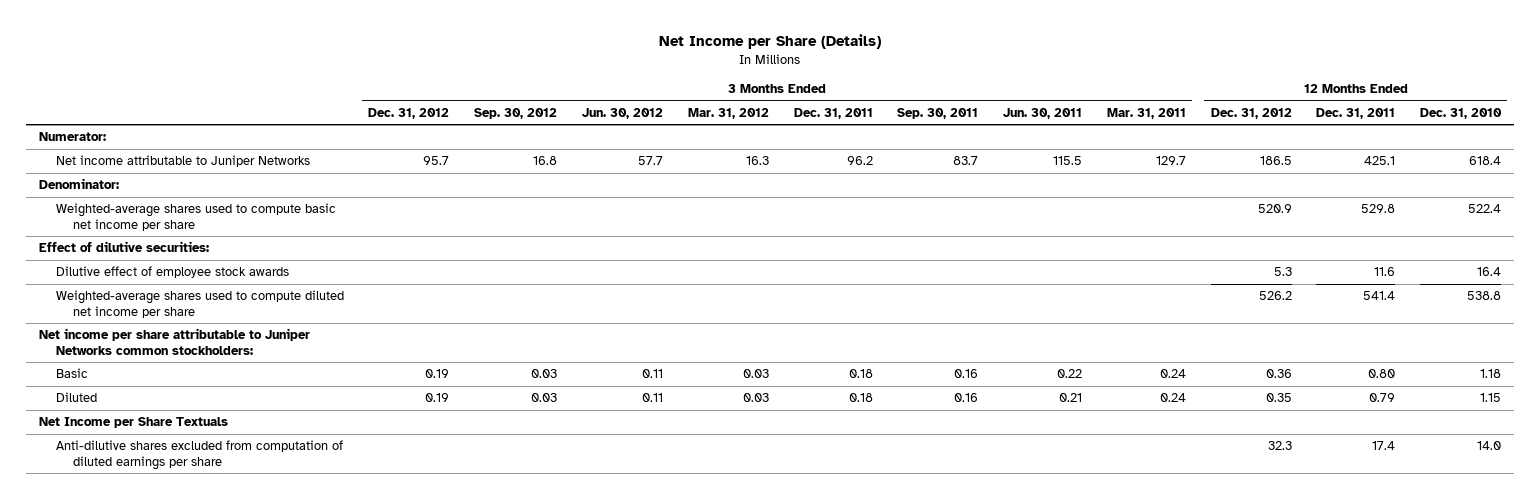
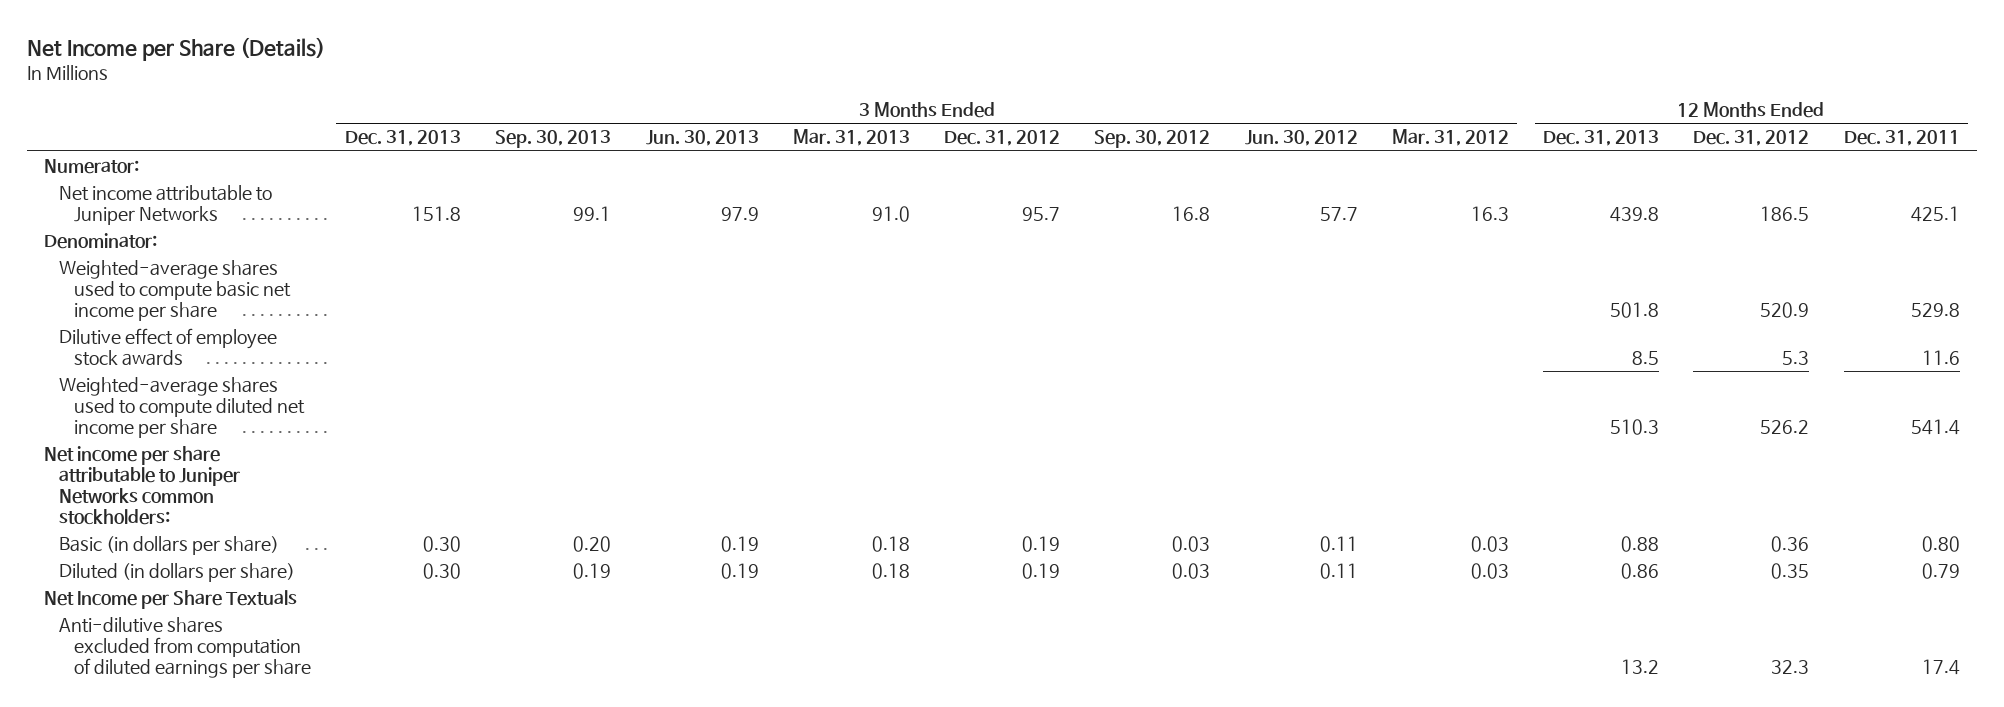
[793,107,873,119] Dec. 31, 2011 -> none
[897,107,979,119] Sep. 30, 2011 -> none
[1003,107,1083,119] Jun. 30, 2011 -> none
[1106,107,1186,119] Mar. 31, 2011 -> none
[1420,107,1503,119] Dec. 31, 2010 -> none
none -> [344,130,461,147] Dec. 31, 2013
none -> [495,130,612,149] Sep. 30, 2013
none -> [645,130,759,147] Jun. 30, 2013
none -> [792,129,910,147] Mar. 31, 2013
none -> [1543,130,1660,147] Dec. 31, 2013
[38,241,209,253] Effect of dilutive securities: -> none
[55,368,88,379] Basic -> [58,535,279,555] Basic (in dollars per share)
[55,392,97,403] Diluted -> [58,562,295,582] Diluted (in dollars per share)

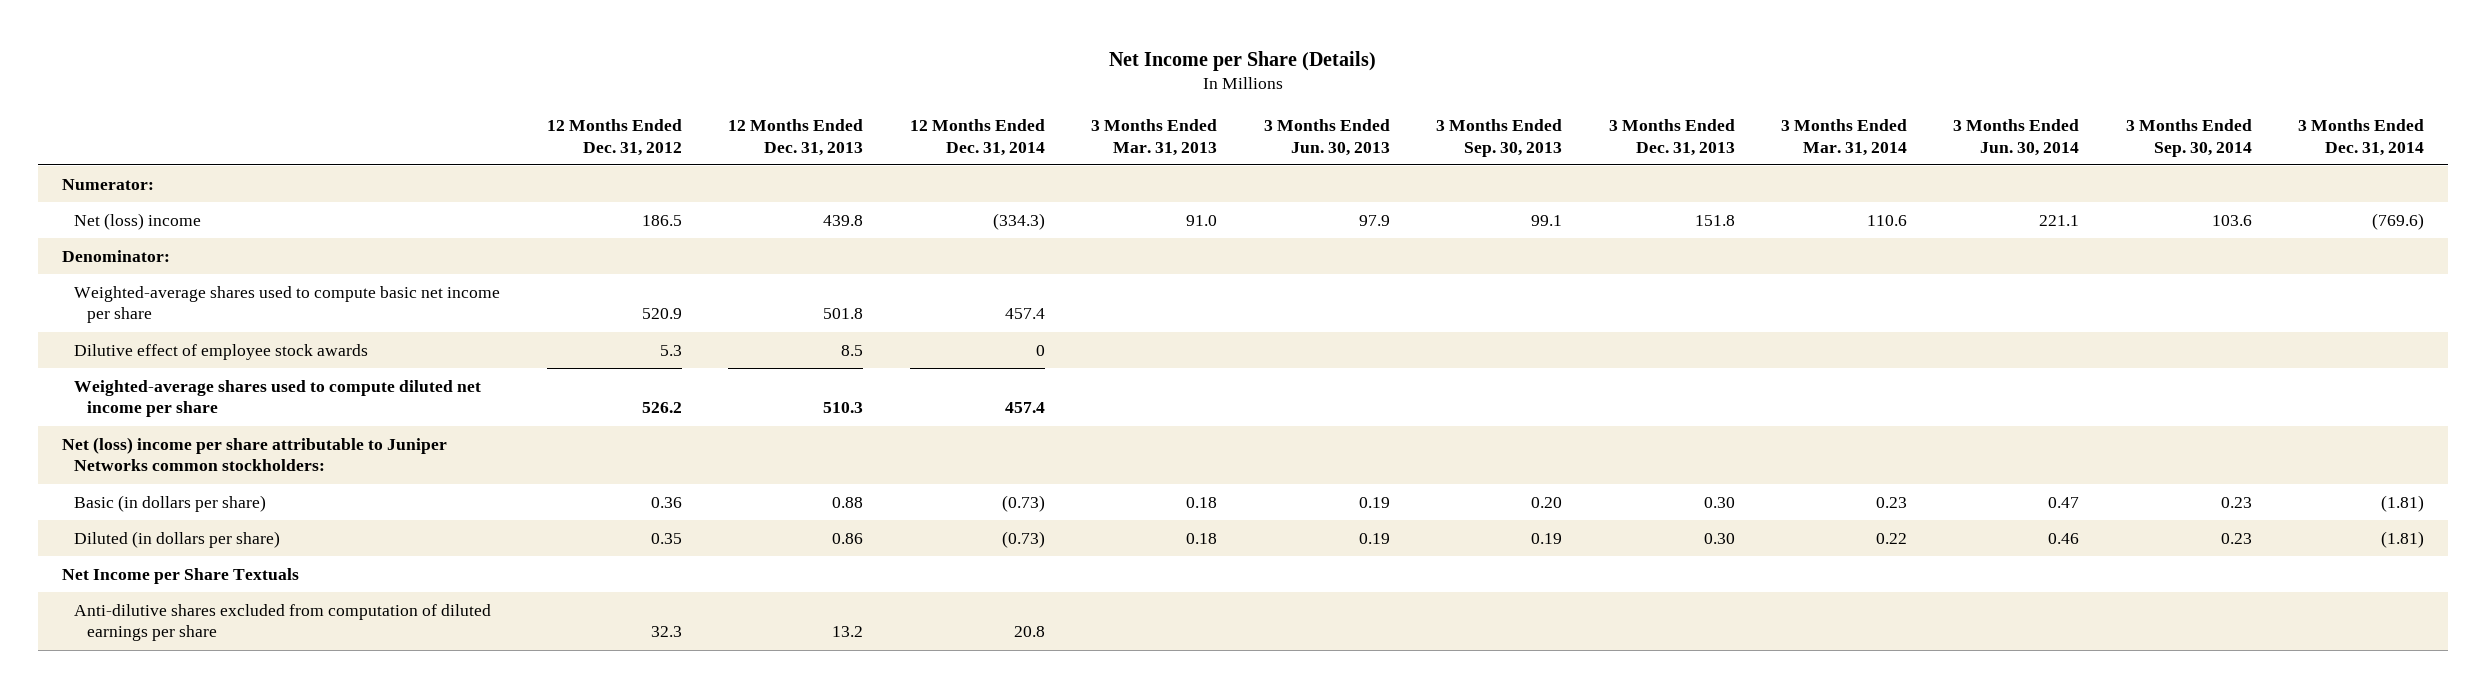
[944,130,1061,147] Dec. 31, 2012 -> none
[1094,130,1211,149] Sep. 30, 2012 -> none
[1244,130,1358,147] Jun. 30, 2012 -> none
[1391,129,1509,147] Mar. 31, 2012 -> none
[1843,130,1960,147] Dec. 31, 2011 -> none
none -> [909,118,1045,156] 12 Months Ended Dec. 31, 2014
none -> [1780,118,1907,156] 3 Months Ended Mar. 31, 2014
none -> [1953,118,2080,156] 3 Months Ended Jun. 30, 2014
none -> [2125,118,2252,157] 3 Months Ended Sep. 30, 2014
none -> [2298,118,2425,156] 3 Months Ended Dec. 31, 2014
[58,184,272,225] Net income attributable to Juniper Networks -> [74,212,202,230] Net (loss) income
[44,445,240,525] Net income per share attributable to Juniper Networks common stockholders: -> [61,436,447,472] Net (loss) income per share attributable to Juniper Networks common stockholders:

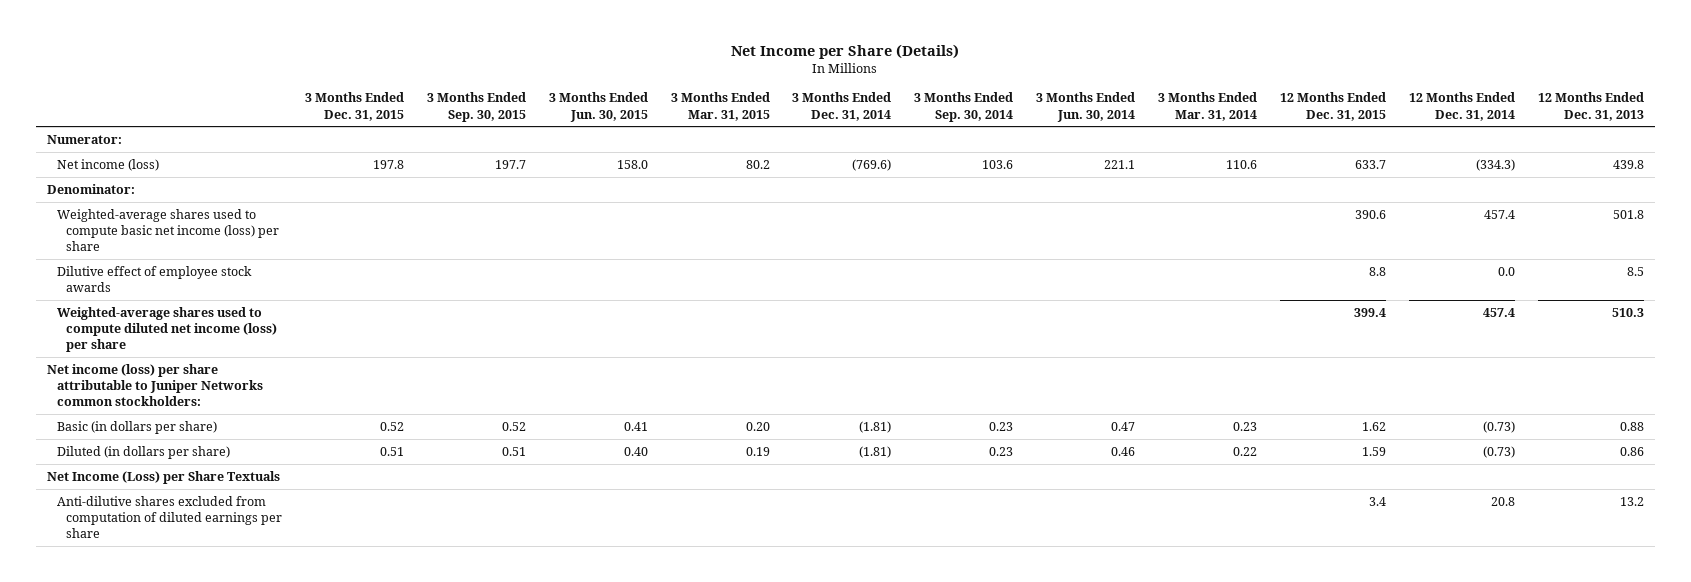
[546,118,682,156] 12 Months Ended Dec. 31, 2012 -> none
[1091,118,1218,156] 3 Months Ended Mar. 31, 2013 -> none
[1263,118,1390,156] 3 Months Ended Jun. 30, 2013 -> none
[1436,118,1563,157] 3 Months Ended Sep. 30, 2013 -> none
[1608,118,1735,156] 3 Months Ended Dec. 31, 2013 -> none
none -> [304,92,404,121] 3 Months Ended Dec. 31, 2015
none -> [426,92,526,122] 3 Months Ended Sep. 30, 2015
none -> [548,92,648,122] 3 Months Ended Jun. 30, 2015
none -> [670,92,770,121] 3 Months Ended Mar. 31, 2015
none -> [1279,92,1386,121] 12 Months Ended Dec. 31, 2015
[74,212,202,230] Net (loss) income -> [56,158,159,171] Net income (loss)
[74,285,501,324] Weighted-average shares used to compute basic net income per share -> [56,208,279,251] Weighted-average shares used to compute basic net income (loss) per share
[1035,344,1045,356] 0 -> [1497,266,1515,276] 0.0
[74,379,482,418] Weighted-average shares used to compute diluted net income per share -> [56,306,277,352] Weighted-average shares used to compute diluted net income (loss) per share
[61,436,447,472] Net (loss) income per share attributable to Juniper Networks common stockholders: -> [47,363,263,406] Net income (loss) per share attributable to Juniper Networks common stockholders:
[61,567,299,584] Net Income per Share Textuals -> [47,470,281,484] Net Income (Loss) per Share Textuals

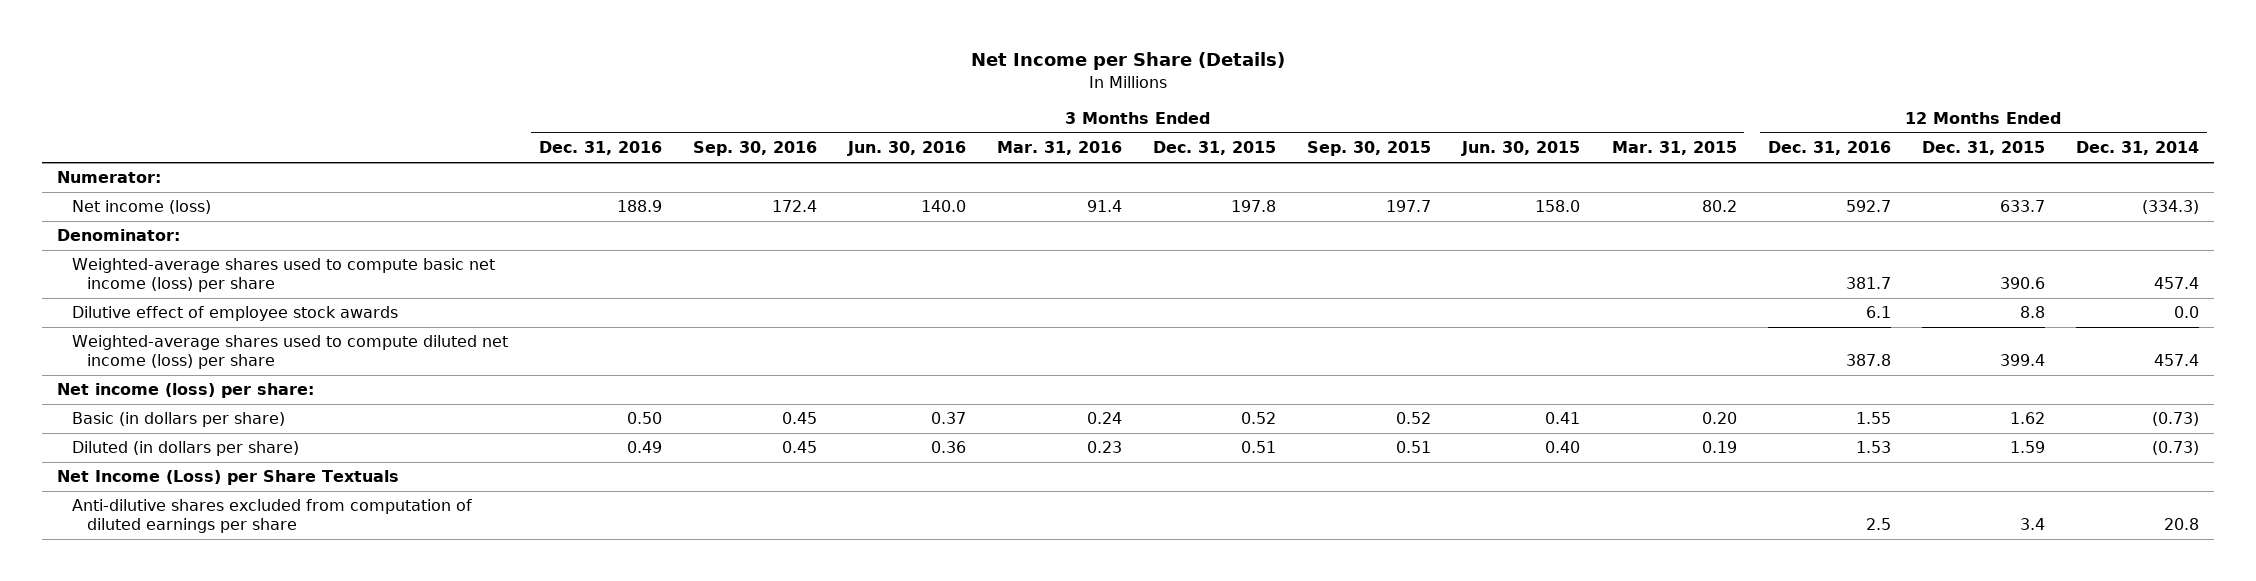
[792,92,892,121] 3 Months Ended Dec. 31, 2014 -> none
[914,92,1014,122] 3 Months Ended Sep. 30, 2014 -> none
[1036,92,1136,122] 3 Months Ended Jun. 30, 2014 -> none
[1158,92,1258,121] 3 Months Ended Mar. 31, 2014 -> none
[1537,92,1644,121] 12 Months Ended Dec. 31, 2013 -> none
none -> [539,141,663,156] Dec. 31, 2016
none -> [693,141,818,157] Sep. 30, 2016
none -> [847,141,967,157] Jun. 30, 2016
none -> [997,141,1123,156] Mar. 31, 2016
none -> [1767,141,1891,156] Dec. 31, 2016
[47,363,263,406] Net income (loss) per share attributable to Juniper Networks common stockholders: -> [57,383,315,399] Net income (loss) per share:

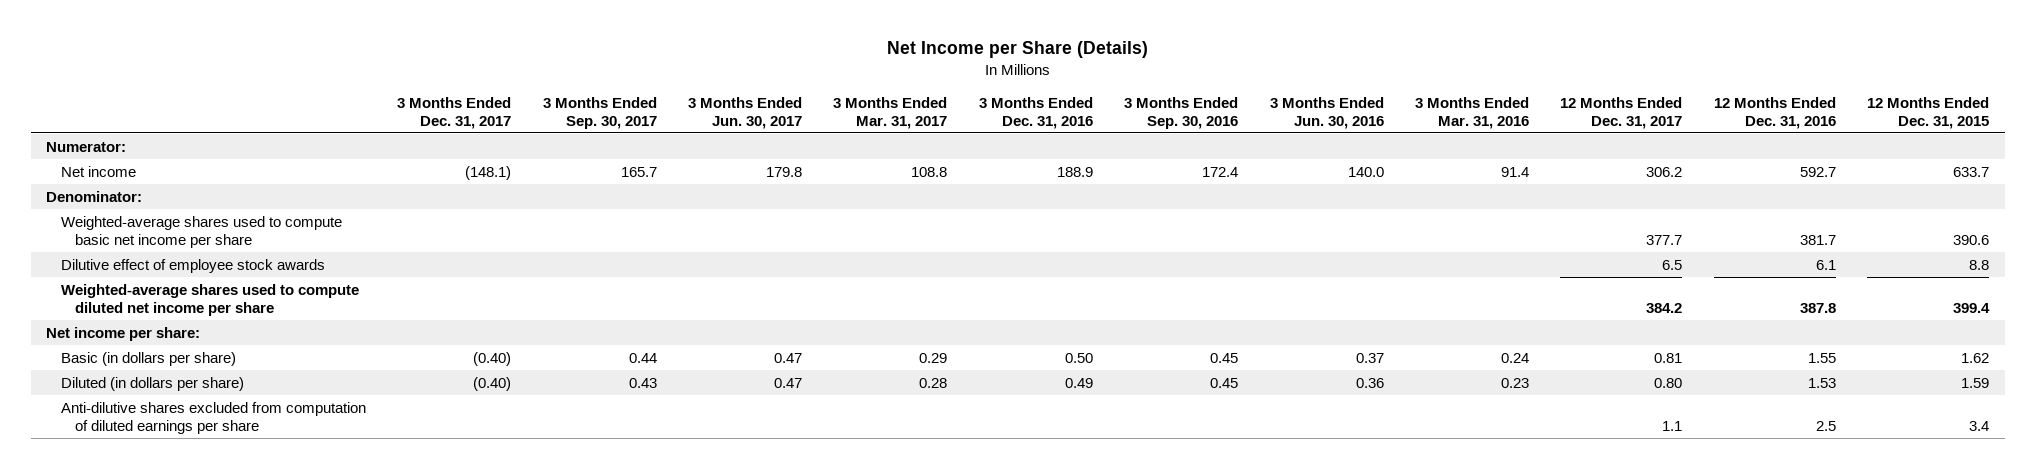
[1153,141,1277,156] Dec. 31, 2015 -> none
[1307,141,1432,157] Sep. 30, 2015 -> none
[1461,141,1581,157] Jun. 30, 2015 -> none
[1611,141,1737,156] Mar. 31, 2015 -> none
[2075,141,2199,156] Dec. 31, 2014 -> none
none -> [397,96,512,129] 3 Months Ended Dec. 31, 2017
none -> [542,96,657,129] 3 Months Ended Sep. 30, 2017
none -> [688,96,803,129] 3 Months Ended Jun. 30, 2017
none -> [833,96,948,129] 3 Months Ended Mar. 31, 2017
none -> [1560,96,1683,129] 12 Months Ended Dec. 31, 2017
[71,200,211,215] Net income (loss) -> [60,165,136,177] Net income
[71,258,495,292] Weighted-average shares used to compute basic net income (loss) per share -> [60,215,342,248] Weighted-average shares used to compute basic net income per share
[71,335,508,369] Weighted-average shares used to compute diluted net income (loss) per share -> [60,283,359,316] Weighted-average shares used to compute diluted net income per share
[57,383,315,399] Net income (loss) per share: -> [46,326,201,341] Net income per share:
[57,470,400,486] Net Income (Loss) per Share Textuals -> none

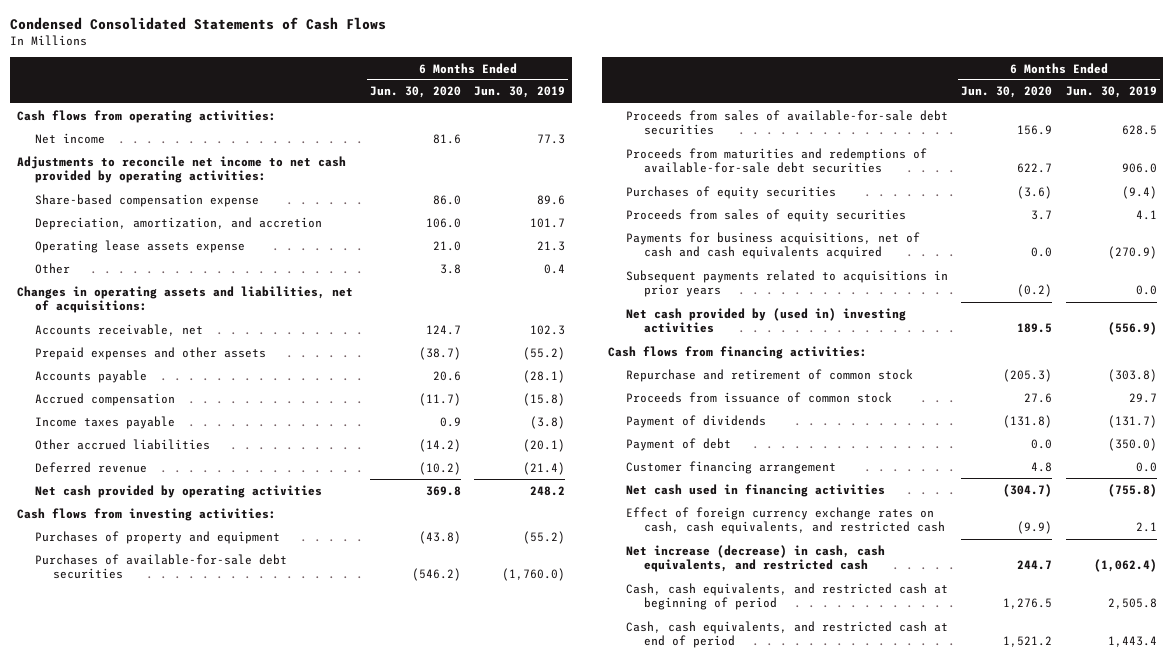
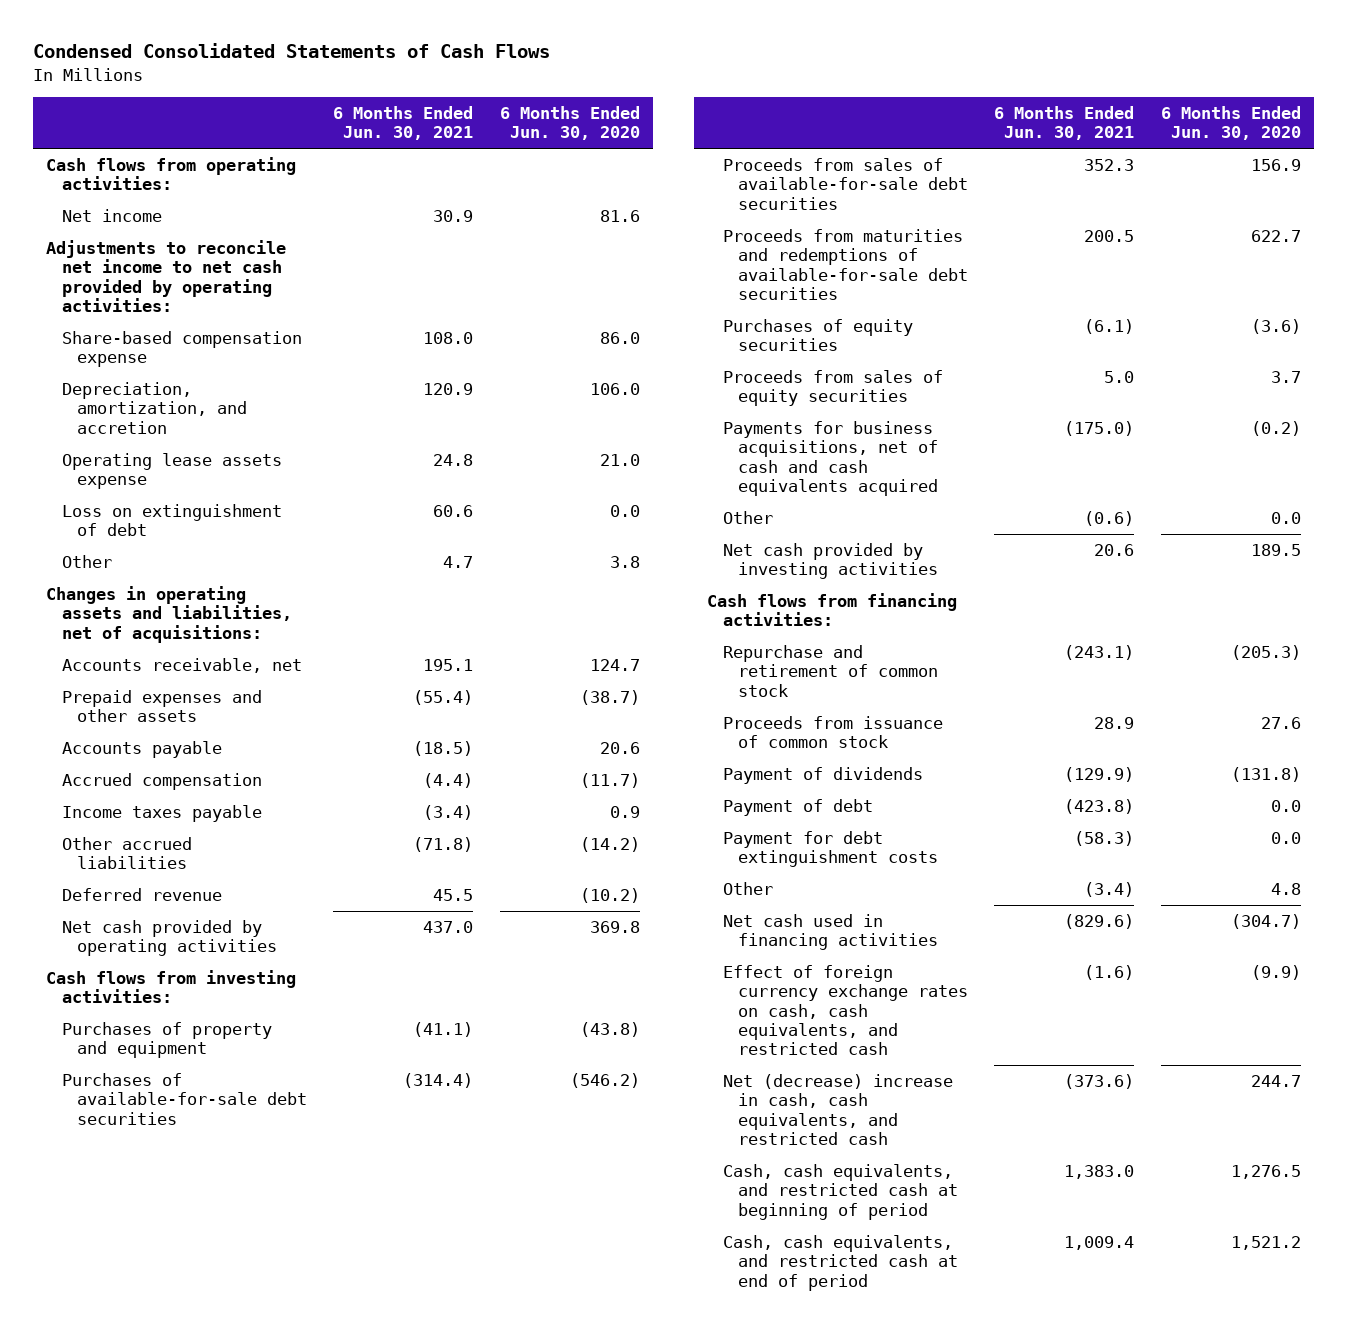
[474,86,566,99] Jun. 30, 2019 -> none
none -> [333,105,474,141] 6 Months Ended Jun. 30, 2021
none -> [61,503,282,537] Loss on extinguishment of debt
[626,269,949,298] Subsequent payments related to acquisitions in prior years -> none
[1031,247,1053,258] 0.0 -> [1250,420,1301,436] (0.2)
none -> [722,510,773,524] Other
[626,307,907,334] Net cash provided by (used in) investing activities -> [722,542,939,580] Net cash provided by investing activities
[626,460,837,474] Customer financing arrangement -> none
none -> [722,830,939,868] Payment for debt extinguishment costs
none -> [722,881,773,895] Other
[626,544,886,573] Net increase (decrease) in cash, cash equivalents, and restricted cash -> [722,1073,953,1146] Net (decrease) increase in cash, cash equivalents, and restricted cash

